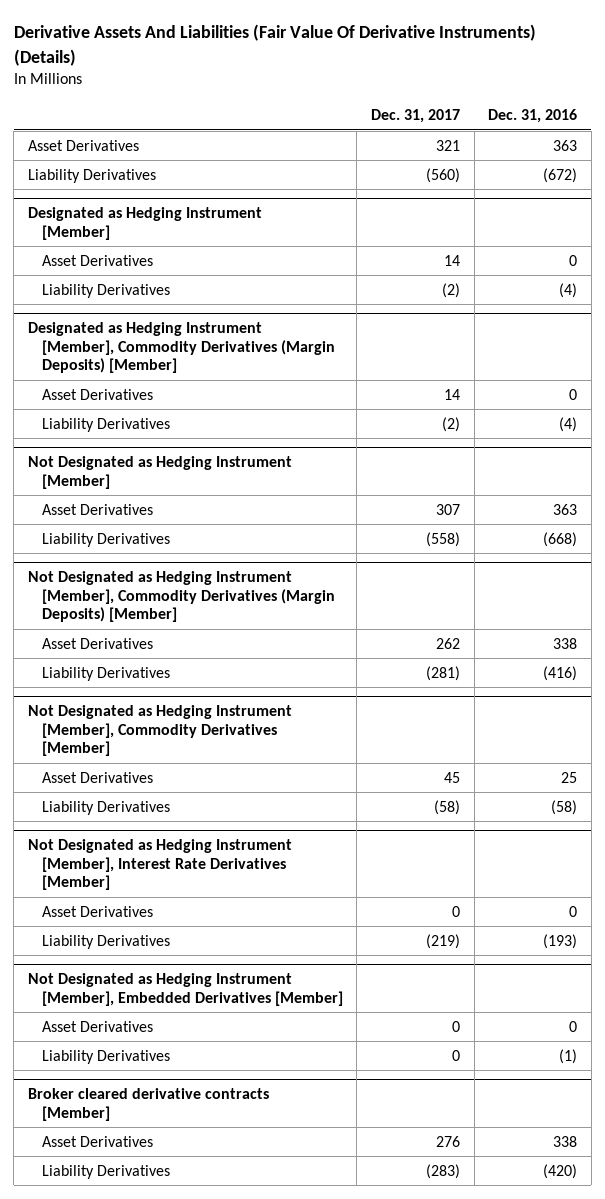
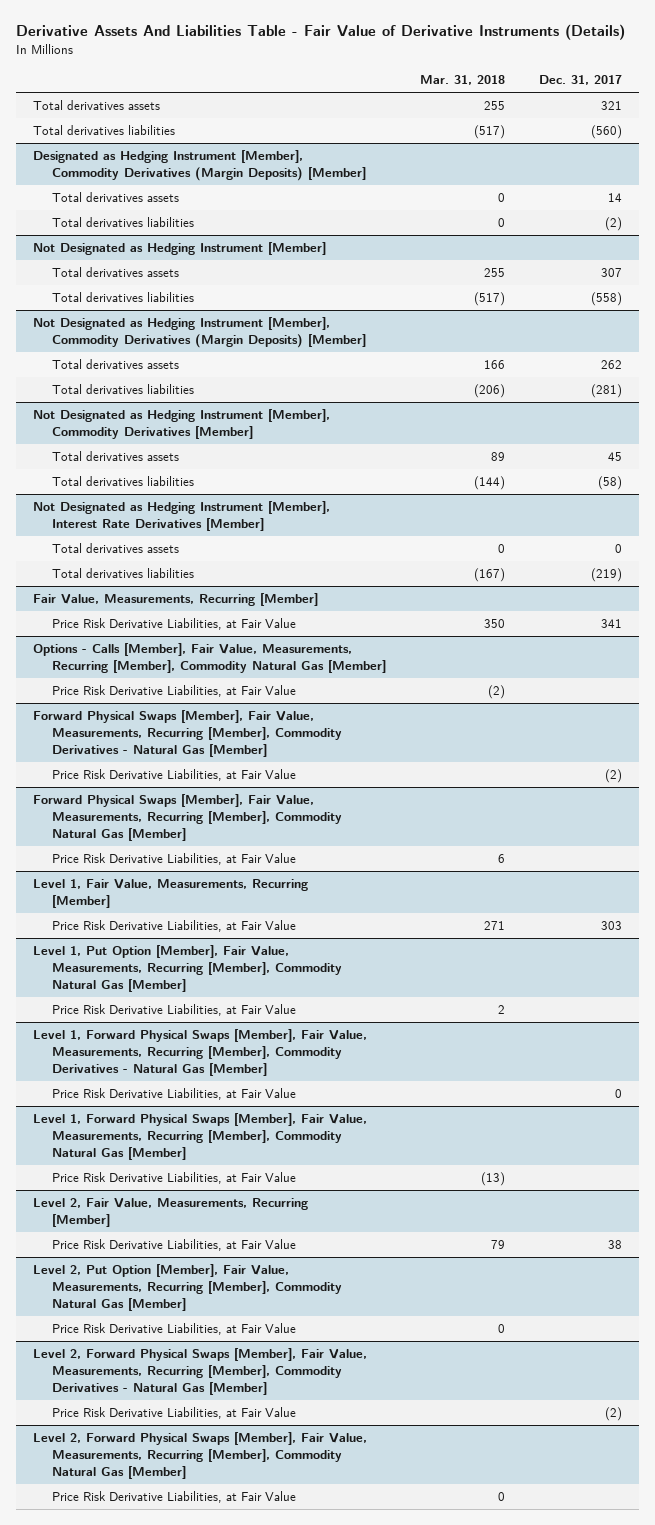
[13,24,536,67] Derivative Assets And Liabilities (Fair Value Of Derivative Instruments) (Details) -> [15,24,625,41] Derivative Assets And Liabilities Table - Fair Value of Derivative Instruments (Details)
[488,109,578,124] Dec. 31, 2016 -> none
none -> [419,75,505,86] Mar. 31, 2018
[27,207,262,240] Designated as Hedging Instrument [Member] -> none
[41,254,153,266] Asset Derivatives -> none
[41,283,170,298] Liability Derivatives -> none
[27,139,139,151] Asset Derivatives -> [32,100,160,111] Total derivatives assets
[27,168,156,183] Liability Derivatives -> [32,125,175,136] Total derivatives liabilities
[41,388,153,400] Asset Derivatives -> [52,192,180,203] Total derivatives assets
[41,417,170,432] Liability Derivatives -> [52,217,195,228] Total derivatives liabilities
[41,503,153,515] Asset Derivatives -> [52,267,180,278] Total derivatives assets
[41,532,170,547] Liability Derivatives -> [52,292,195,303] Total derivatives liabilities
[41,637,153,649] Asset Derivatives -> [52,359,180,370] Total derivatives assets
[41,666,170,681] Liability Derivatives -> [52,384,195,395] Total derivatives liabilities
[41,771,153,783] Asset Derivatives -> [52,451,180,462] Total derivatives assets
[41,800,170,815] Liability Derivatives -> [52,476,195,487] Total derivatives liabilities
[27,973,343,1006] Not Designated as Hedging Instrument [Member], Embedded Derivatives [Member] -> none
[41,1020,153,1032] Asset Derivatives -> none
[41,1049,170,1064] Liability Derivatives -> none
[27,1088,269,1121] Broker cleared derivative contracts [Member] -> none
[41,1135,153,1147] Asset Derivatives -> none
[41,1164,170,1179] Liability Derivatives -> none
[41,905,153,917] Asset Derivatives -> [52,543,180,554] Total derivatives assets
[41,934,170,949] Liability Derivatives -> [52,568,195,579] Total derivatives liabilities
none -> [32,593,318,607] Fair Value, Measurements, Recurring [Member]
none -> [52,618,297,631] Price Risk Derivative Liabilities, at Fair Value
none -> [32,643,387,674] Options - Calls [Member], Fair Value, Measurements, Recurring [Member], Commodity Natural Gas [Member]
none -> [52,685,297,698] Price Risk Derivative Liabilities, at Fair Value
none -> [32,710,343,758] Forward Physical Swaps [Member], Fair Value, Measurements, Recurring [Member], Commodity Derivatives - Natural Gas [Member]
none -> [52,769,297,782] Price Risk Derivative Liabilities, at Fair Value
none -> [32,794,343,842] Forward Physical Swaps [Member], Fair Value, Measurements, Recurring [Member], Commodity Natural Gas [Member]
none -> [52,853,297,866] Price Risk Derivative Liabilities, at Fair Value
none -> [32,879,308,909] Level 1, Fair Value, Measurements, Recurring [Member]
none -> [52,920,297,933] Price Risk Derivative Liabilities, at Fair Value
none -> [32,945,343,993] Level 1, Put Option [Member], Fair Value, Measurements, Recurring [Member], Commodity Natural Gas [Member]
none -> [52,1004,297,1017] Price Risk Derivative Liabilities, at Fair Value
none -> [32,1029,367,1077] Level 1, Forward Physical Swaps [Member], Fair Value, Measurements, Recurring [Member], Commodity Derivatives - Natural Gas [Member]
none -> [52,1088,297,1101] Price Risk Derivative Liabilities, at Fair Value
none -> [32,1113,367,1161] Level 1, Forward Physical Swaps [Member], Fair Value, Measurements, Recurring [Member], Commodity Natural Gas [Member]
none -> [52,1172,297,1185] Price Risk Derivative Liabilities, at Fair Value
none -> [32,1198,308,1228] Level 2, Fair Value, Measurements, Recurring [Member]
none -> [52,1239,297,1252] Price Risk Derivative Liabilities, at Fair Value
none -> [32,1264,343,1312] Level 2, Put Option [Member], Fair Value, Measurements, Recurring [Member], Commodity Natural Gas [Member]
none -> [52,1323,297,1336] Price Risk Derivative Liabilities, at Fair Value
none -> [32,1348,367,1396] Level 2, Forward Physical Swaps [Member], Fair Value, Measurements, Recurring [Member], Commodity Derivatives - Natural Gas [Member]
none -> [52,1407,297,1420] Price Risk Derivative Liabilities, at Fair Value
none -> [32,1432,367,1480] Level 2, Forward Physical Swaps [Member], Fair Value, Measurements, Recurring [Member], Commodity Natural Gas [Member]
none -> [52,1491,297,1504] Price Risk Derivative Liabilities, at Fair Value

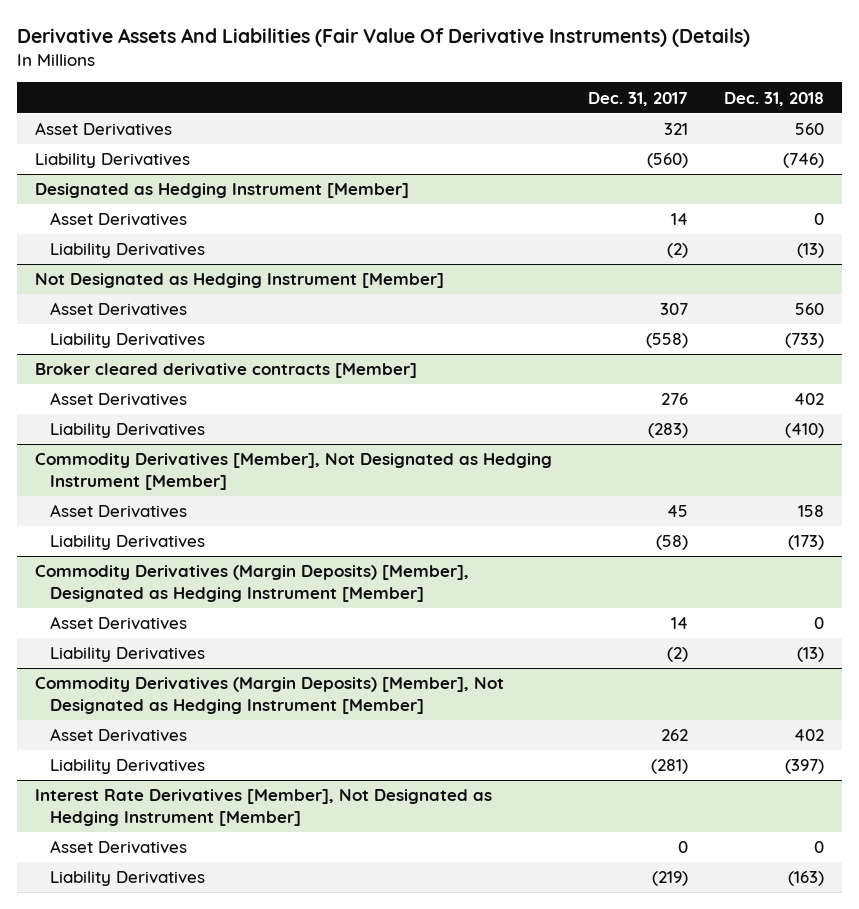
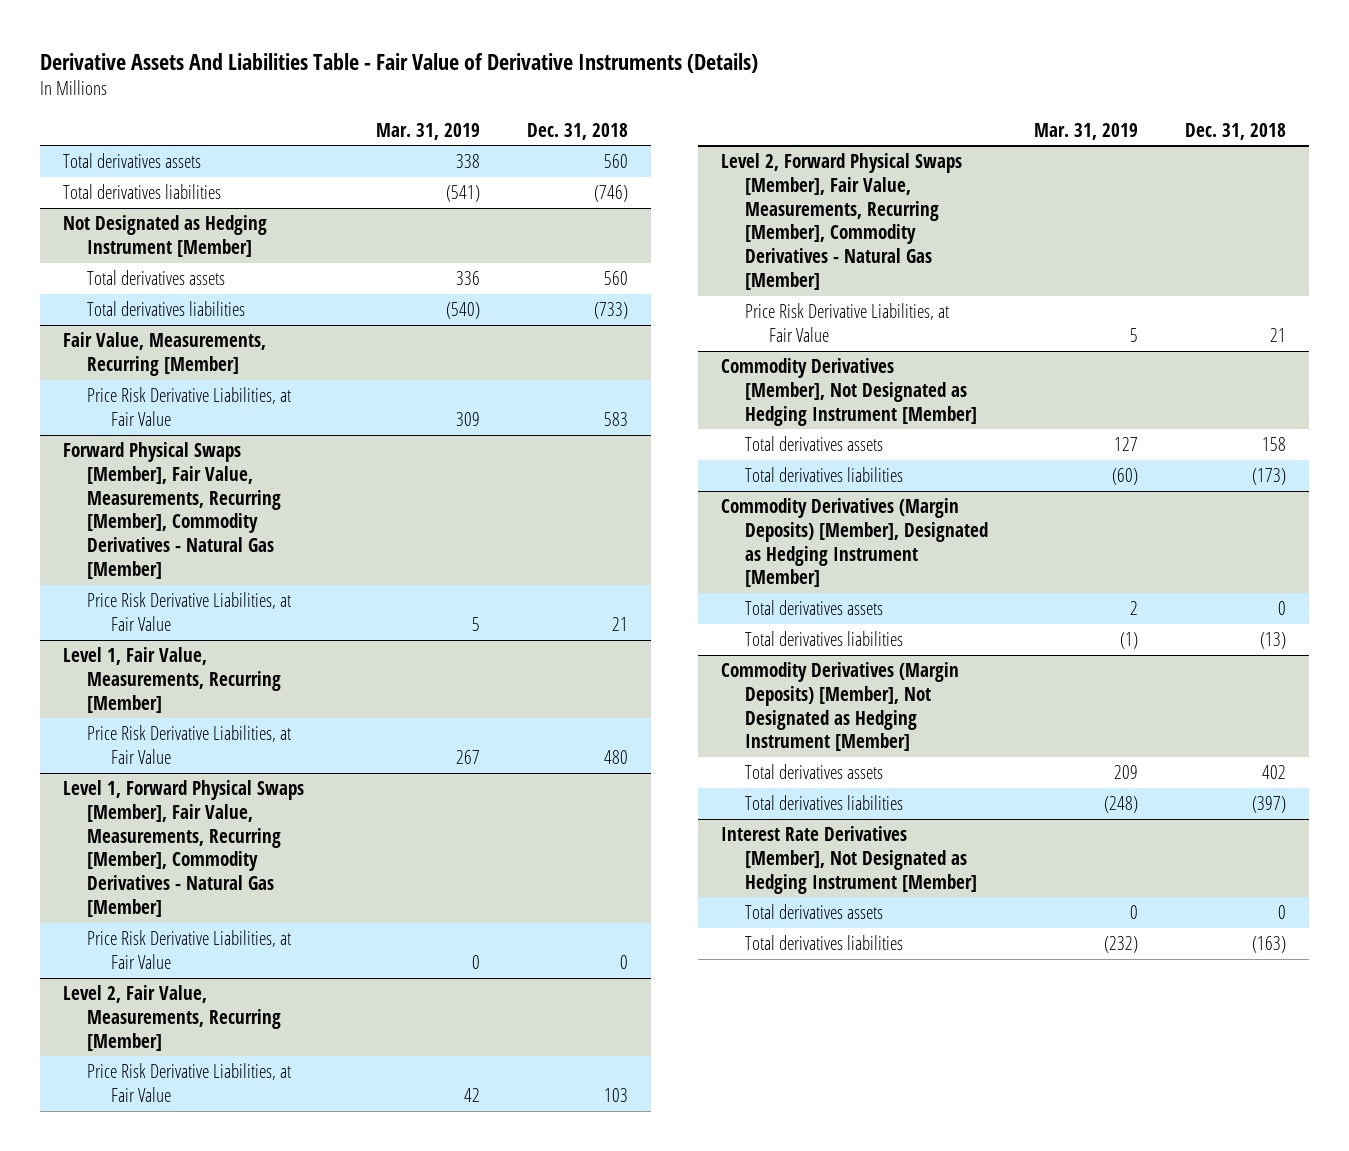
[16,28,750,48] Derivative Assets And Liabilities (Fair Value Of Derivative Instruments) (Details) -> [40,52,759,73] Derivative Assets And Liabilities Table - Fair Value of Derivative Instruments (Details)
[587,91,688,106] Dec. 31, 2017 -> none
none -> [376,122,481,140] Mar. 31, 2019
[34,183,409,199] Designated as Hedging Instrument [Member] -> none
[49,212,187,227] Asset Derivatives -> none
[49,243,205,259] Liability Derivatives -> none
[34,122,172,137] Asset Derivatives -> [63,153,202,169] Total derivatives assets
[34,153,190,169] Liability Derivatives -> [63,184,222,200] Total derivatives liabilities
[34,363,417,379] Broker cleared derivative contracts [Member] -> none
[49,392,187,407] Asset Derivatives -> none
[49,423,205,439] Liability Derivatives -> none
[49,302,187,317] Asset Derivatives -> [87,270,226,286] Total derivatives assets
[49,333,205,349] Liability Derivatives -> [87,301,246,317] Total derivatives liabilities
none -> [63,332,267,376] Fair Value, Measurements, Recurring [Member]
none -> [87,387,292,426] Price Risk Derivative Liabilities, at Fair Value
none -> [63,442,282,579] Forward Physical Swaps [Member], Fair Value, Measurements, Recurring [Member], Commodity Derivatives - Natural Gas [Member]
none -> [87,592,292,631] Price Risk Derivative Liabilities, at Fair Value
none -> [63,647,282,713] Level 1, Fair Value, Measurements, Recurring [Member]
none -> [87,725,292,764] Price Risk Derivative Liabilities, at Fair Value
none -> [63,780,305,917] Level 1, Forward Physical Swaps [Member], Fair Value, Measurements, Recurring [Member], Commodity Derivatives - Natural Gas [Member]
none -> [87,930,292,969] Price Risk Derivative Liabilities, at Fair Value
none -> [63,985,282,1051] Level 2, Fair Value, Measurements, Recurring [Member]
none -> [87,1063,292,1102] Price Risk Derivative Liabilities, at Fair Value
none -> [721,153,963,290] Level 2, Forward Physical Swaps [Member], Fair Value, Measurements, Recurring [Member], Commodity Derivatives - Natural Gas [Member]
none -> [745,303,950,342] Price Risk Derivative Liabilities, at Fair Value
[49,504,187,519] Asset Derivatives -> [745,436,884,452] Total derivatives assets
[49,535,205,551] Liability Derivatives -> [745,467,904,483] Total derivatives liabilities
[49,616,187,631] Asset Derivatives -> [745,600,884,616] Total derivatives assets
[49,647,205,663] Liability Derivatives -> [745,631,904,647] Total derivatives liabilities
[49,728,187,743] Asset Derivatives -> [745,764,884,780] Total derivatives assets
[49,759,205,775] Liability Derivatives -> [745,795,904,811] Total derivatives liabilities
[49,840,187,855] Asset Derivatives -> [745,904,884,920] Total derivatives assets
[49,871,205,887] Liability Derivatives -> [745,935,904,951] Total derivatives liabilities

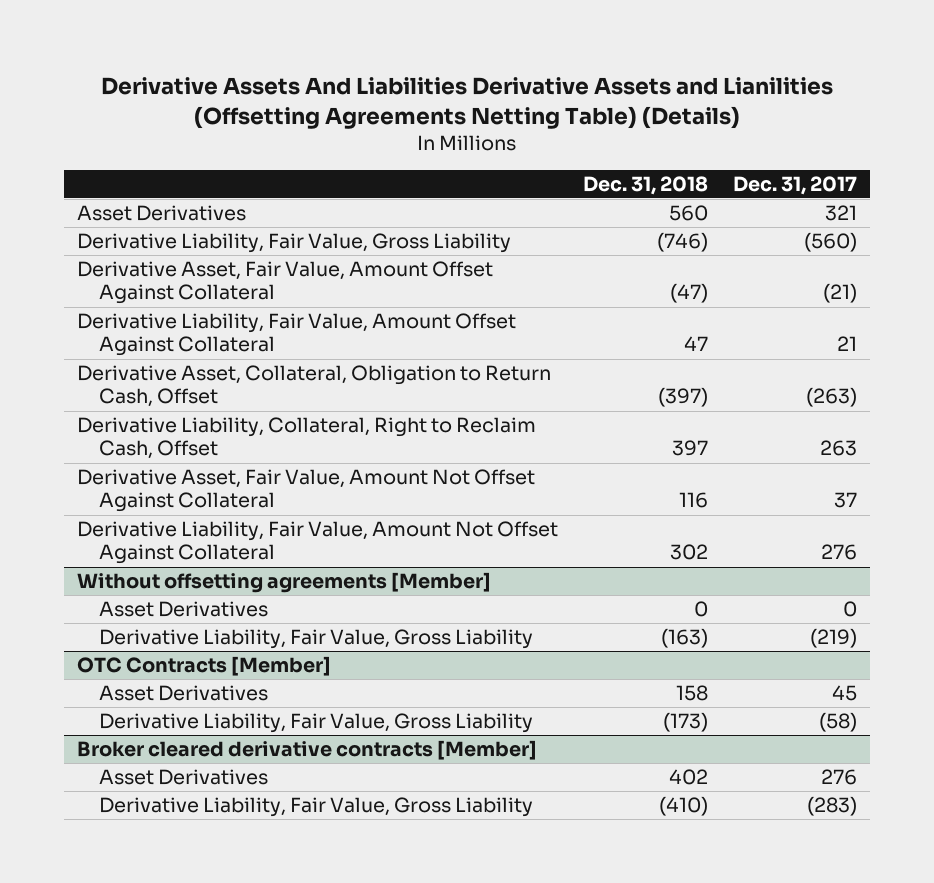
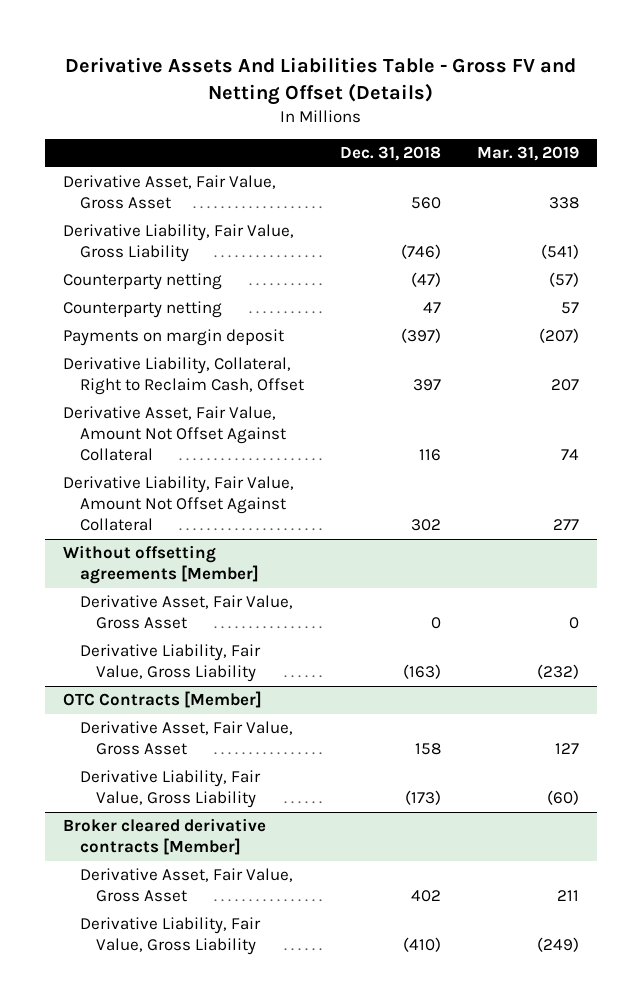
[100,77,833,130] Derivative Assets And Liabilities Derivative Assets and Lianilities (Offsetting Agreements Netting Table) (Details) -> [65,56,577,105] Derivative Assets And Liabilities Table - Gross FV and Netting Offset (Details)
[732,175,857,195] Dec. 31, 2017 -> none
none -> [476,146,579,162] Mar. 31, 2019
[76,205,246,222] Asset Derivatives -> [63,175,277,210] Derivative Asset, Fair Value, Gross Asset
[76,261,493,305] Derivative Asset, Fair Value, Amount Offset Against Collateral -> [63,273,223,291] Counterparty netting
[76,313,516,357] Derivative Liability, Fair Value, Amount Offset Against Collateral -> [63,301,223,319] Counterparty netting
[76,365,551,408] Derivative Asset, Collateral, Obligation to Return Cash, Offset -> [63,329,285,347] Payments on margin deposit
[98,601,268,618] Asset Derivatives -> [79,595,293,630] Derivative Asset, Fair Value, Gross Asset
[98,685,268,702] Asset Derivatives -> [79,721,293,756] Derivative Asset, Fair Value, Gross Asset
[98,769,268,786] Asset Derivatives -> [79,868,293,903] Derivative Asset, Fair Value, Gross Asset

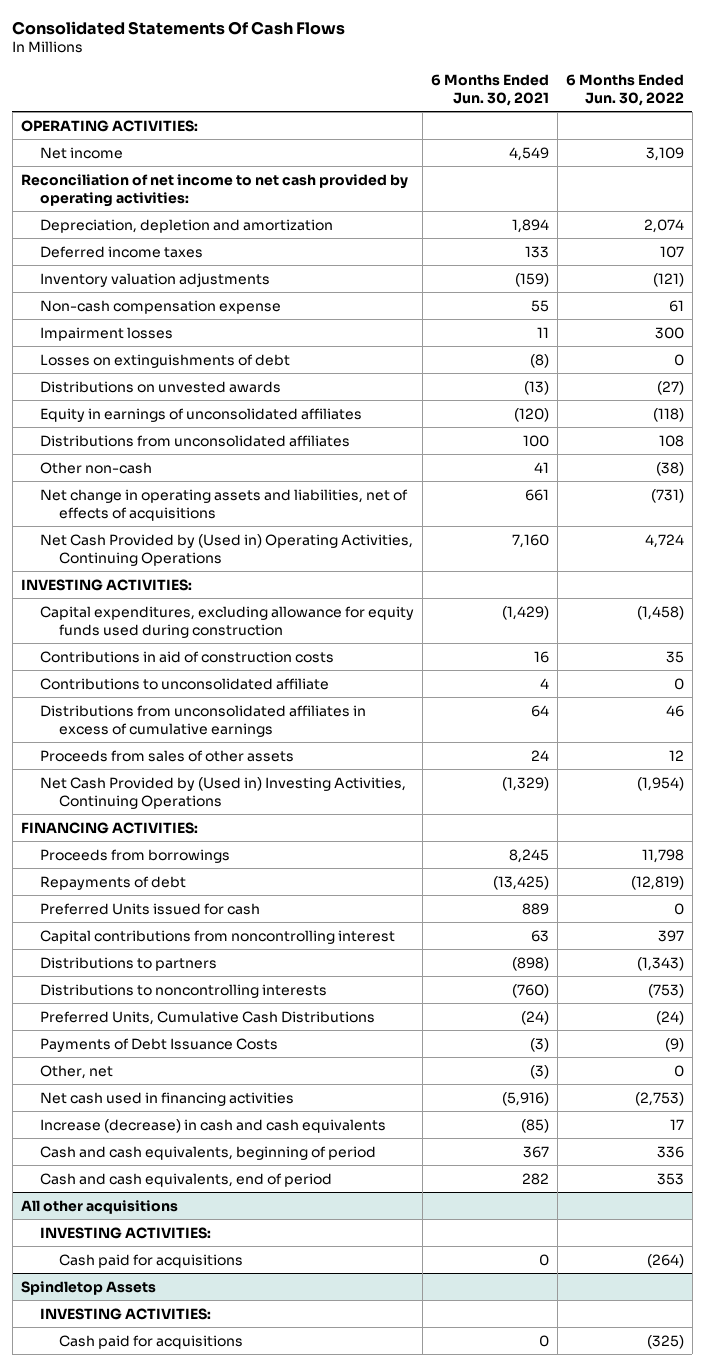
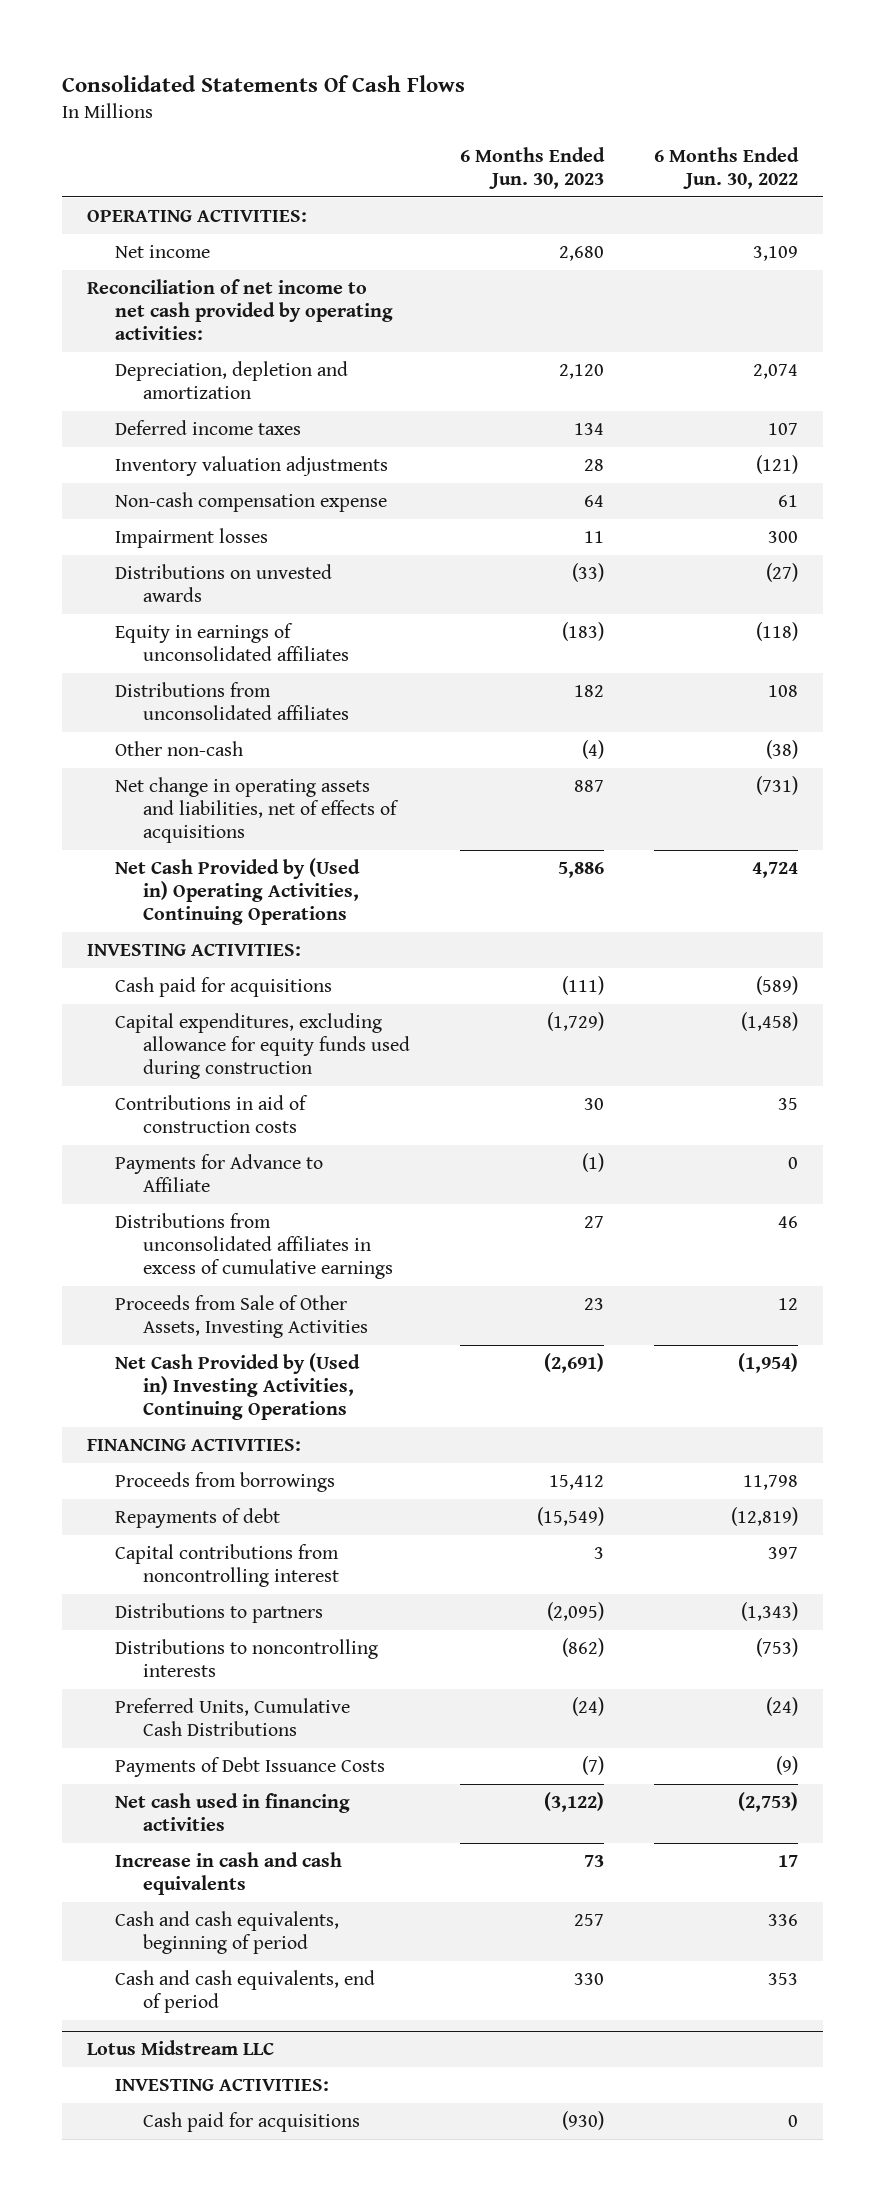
[430,73,549,106] 6 Months Ended Jun. 30, 2021 -> none
none -> [460,146,606,189] 6 Months Ended Jun. 30, 2023
[39,353,290,368] Losses on extinguishments of debt -> none
none -> [115,976,333,997] Cash paid for acquisitions
[39,677,329,690] Contributions to unconsolidated affiliate -> [115,1153,324,1192] Payments for Advance to Affiliate
[39,749,294,762] Proceeds from sales of other assets -> [115,1294,369,1338] Proceeds from Sale of Other Assets, Investing Activities
[39,902,260,915] Preferred Units issued for cash -> none
[39,1064,113,1079] Other, net -> none
[39,1118,386,1133] Increase (decrease) in cash and cash equivalents -> [115,1851,343,1895] Increase in cash and cash equivalents
[20,1199,178,1214] All other acquisitions -> none
[39,1226,211,1239] INVESTING ACTIVITIES: -> none
[58,1253,243,1268] Cash paid for acquisitions -> none
[20,1280,156,1295] Spindletop Assets -> none
none -> [86,2040,274,2056] Lotus Midstream LLC
[646,1334,684,1349] (325) -> [788,2114,799,2127] 0

